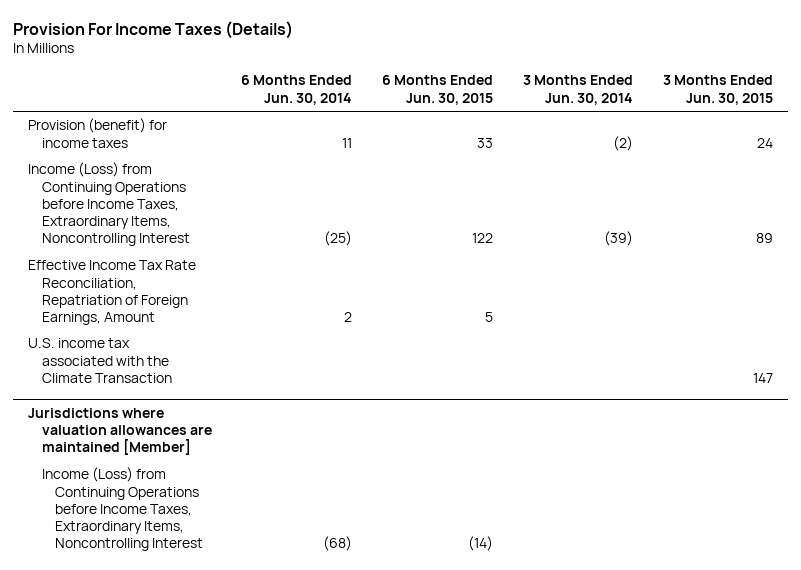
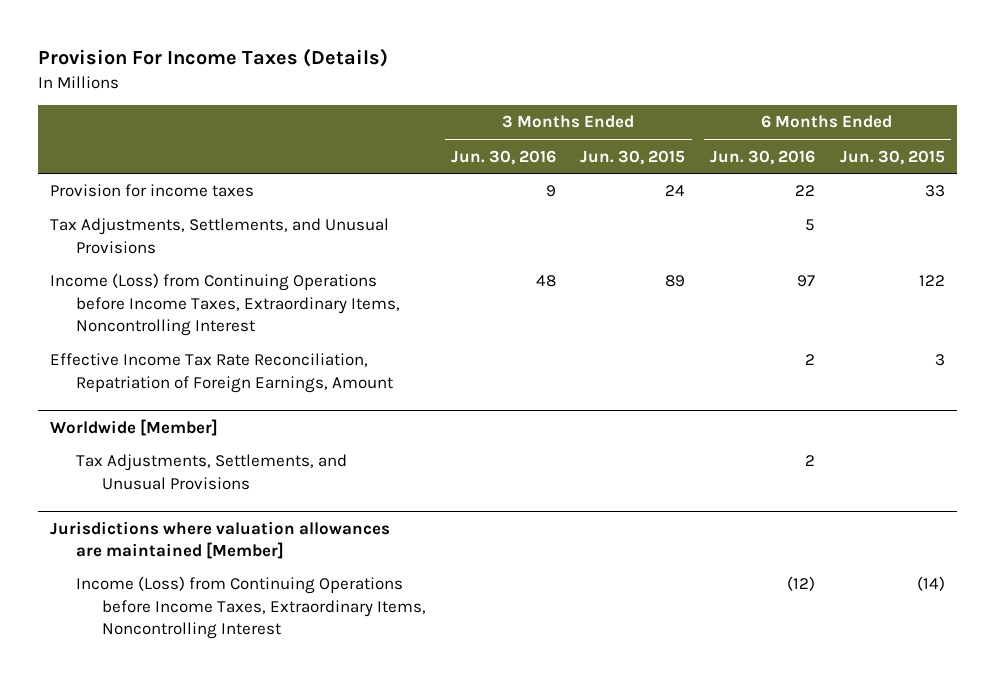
[241,75,353,105] 6 Months Ended Jun. 30, 2014 -> none
[523,75,634,105] 3 Months Ended Jun. 30, 2014 -> none
none -> [450,149,556,165] Jun. 30, 2016
none -> [710,149,816,165] Jun. 30, 2016
[28,118,168,148] Provision (benefit) for income taxes -> [50,184,255,198] Provision for income taxes
none -> [50,218,390,254] Tax Adjustments, Settlements, and Unusual Provisions
[28,338,172,383] U.S. income tax associated with the Climate Transaction -> none
[485,311,494,322] 5 -> [934,354,945,367] 3
none -> [50,418,219,436] Worldwide [Member]
none -> [76,454,348,490] Tax Adjustments, Settlements, and Unusual Provisions

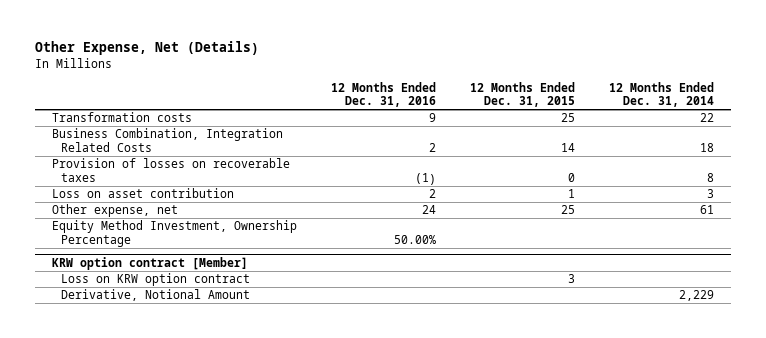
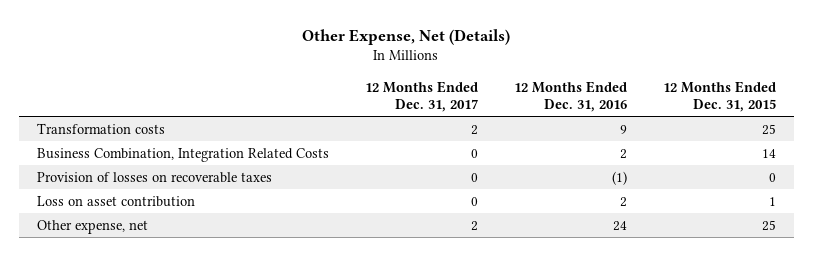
[608,81,714,108] 12 Months Ended Dec. 31, 2014 -> none
none -> [364,80,478,112] 12 Months Ended Dec. 31, 2017
[51,220,297,247] Equity Method Investment, Ownership Percentage -> none
[51,257,248,271] KRW option contract [Member] -> none
[61,273,251,287] Loss on KRW option contract -> none
[61,289,251,302] Derivative, Notional Amount -> none

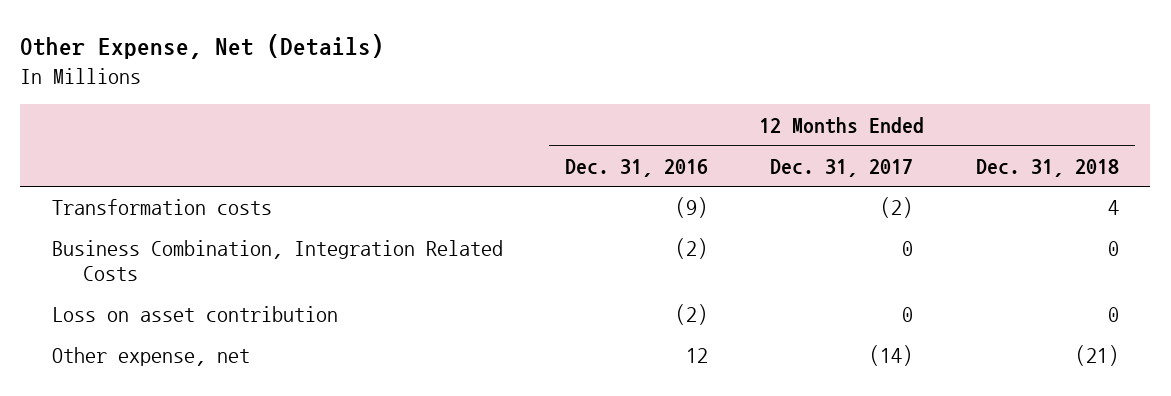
[662,80,776,112] 12 Months Ended Dec. 31, 2015 -> none
none -> [975,158,1119,177] Dec. 31, 2018
[36,171,272,183] Provision of losses on recoverable taxes -> none
[470,124,478,135] 2 -> [880,197,914,219] (2)
[619,124,627,134] 9 -> [675,197,709,219] (9)
[619,148,627,159] 2 -> [675,238,709,260] (2)
[619,196,627,207] 2 -> [675,304,709,326] (2)
[470,220,478,231] 2 -> [869,345,914,367] (14)
[612,220,627,231] 24 -> [686,348,709,364] 12

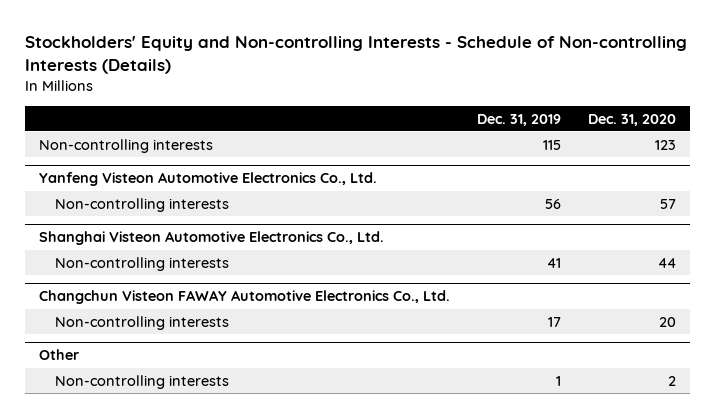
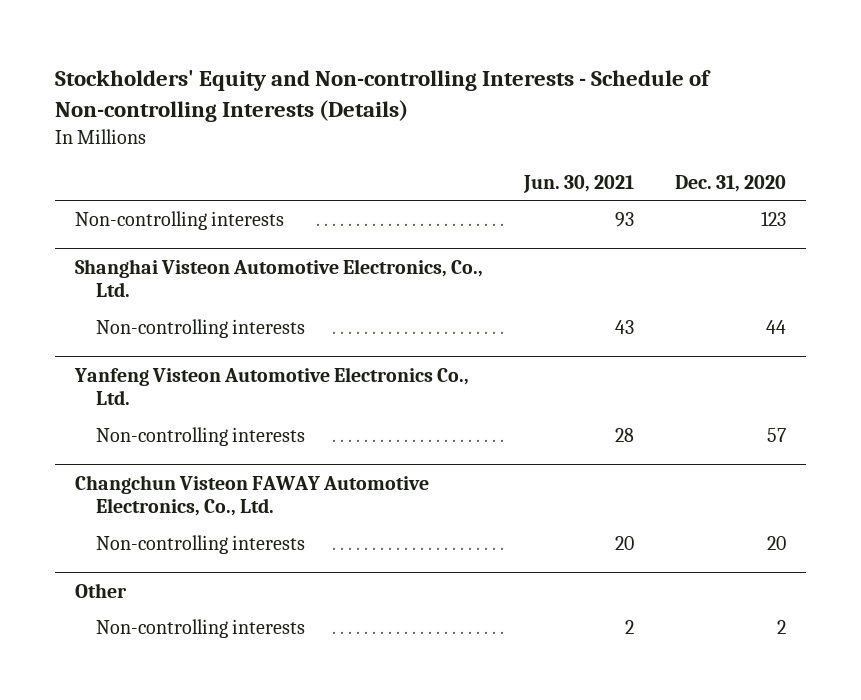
[477,113,562,126] Dec. 31, 2019 -> none
none -> [523,174,635,193] Jun. 30, 2021
none -> [75,258,484,298] Shanghai Visteon Automotive Electronics, Co., Ltd.
none -> [96,318,306,338] Non-controlling interests
[39,231,385,246] Shanghai Visteon Automotive Electronics Co., Ltd. -> none
[54,256,229,271] Non-controlling interests -> none
[39,290,451,305] Changchun Visteon FAWAY Automotive Electronics Co., Ltd. -> [75,474,430,517] Changchun Visteon FAWAY Automotive Electronics, Co., Ltd.

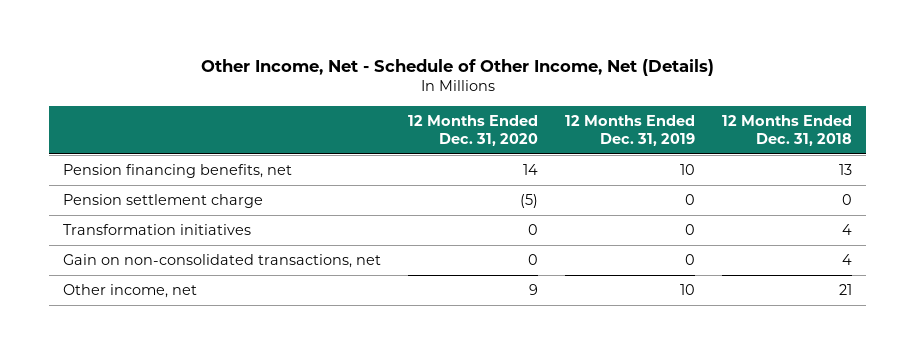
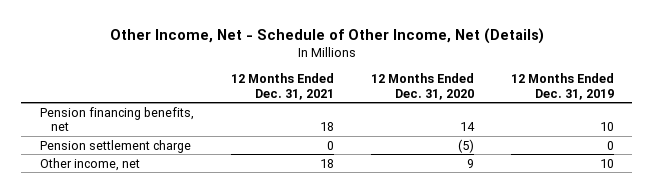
[722,114,853,147] 12 Months Ended Dec. 31, 2018 -> none
none -> [230,73,334,100] 12 Months Ended Dec. 31, 2021
[62,223,251,235] Transformation initiatives -> none
[62,253,381,268] Gain on non-consolidated transactions, net -> none

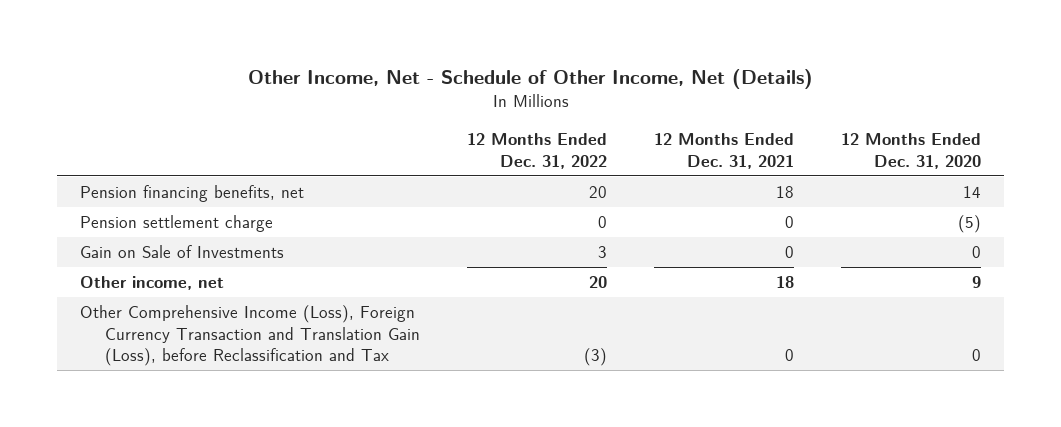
[510,73,614,100] 12 Months Ended Dec. 31, 2019 -> none
none -> [466,132,607,169] 12 Months Ended Dec. 31, 2022
none -> [80,244,285,258] Gain on Sale of Investments
none -> [80,304,420,367] Other Comprehensive Income (Loss), Foreign Currency Transaction and Translation Gain (Loss), before Reclassification and Tax

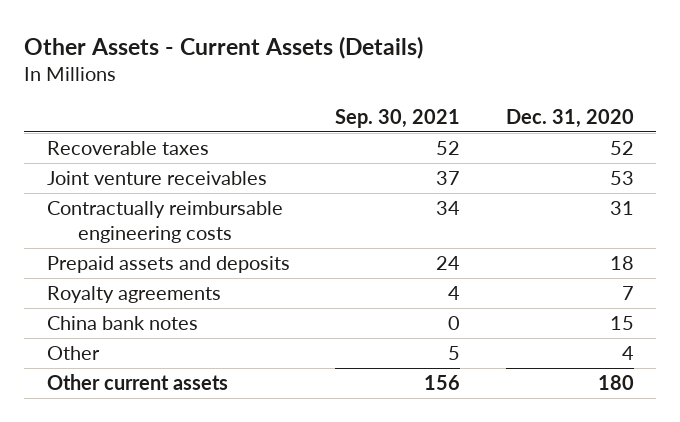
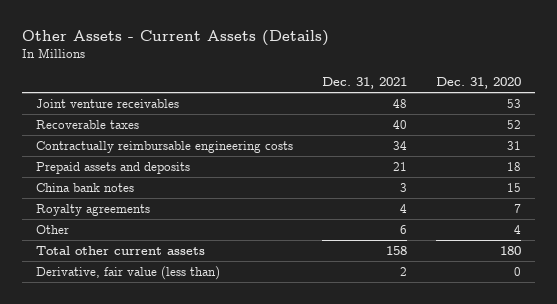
[335,108,461,128] Sep. 30, 2021 -> none
none -> [321,76,407,89] Dec. 31, 2021
[46,141,209,156] Recoverable taxes -> [35,119,139,129] Recoverable taxes
[46,286,221,304] Royalty agreements -> [35,203,150,216] Royalty agreements
[46,374,228,391] Other current assets -> [35,245,205,255] Total other current assets
none -> [35,265,220,280] Derivative, fair value (less than)

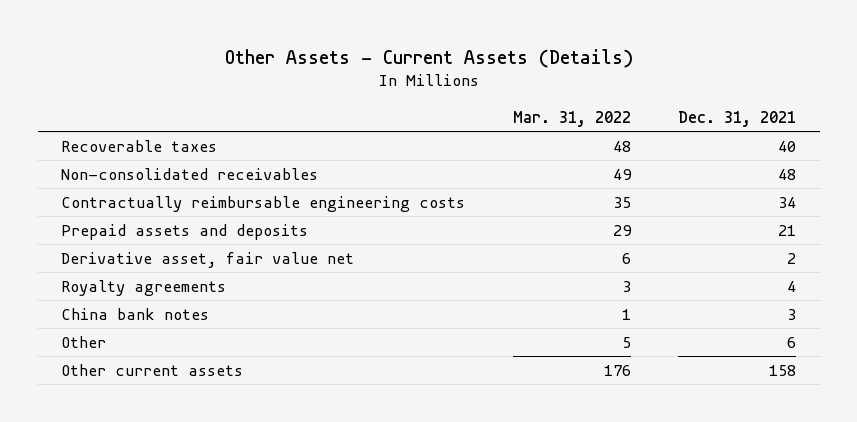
[435,76,521,89] Dec. 31, 2020 -> none
none -> [512,110,631,127] Mar. 31, 2022
[35,98,179,108] Joint venture receivables -> none
none -> [61,167,319,180] Non-consolidated receivables
none -> [61,251,355,268] Derivative asset, fair value net
[35,182,134,192] China bank notes -> [61,307,210,320] China bank notes
[35,265,220,280] Derivative, fair value (less than) -> none
[35,245,205,255] Total other current assets -> [61,363,244,376] Other current assets

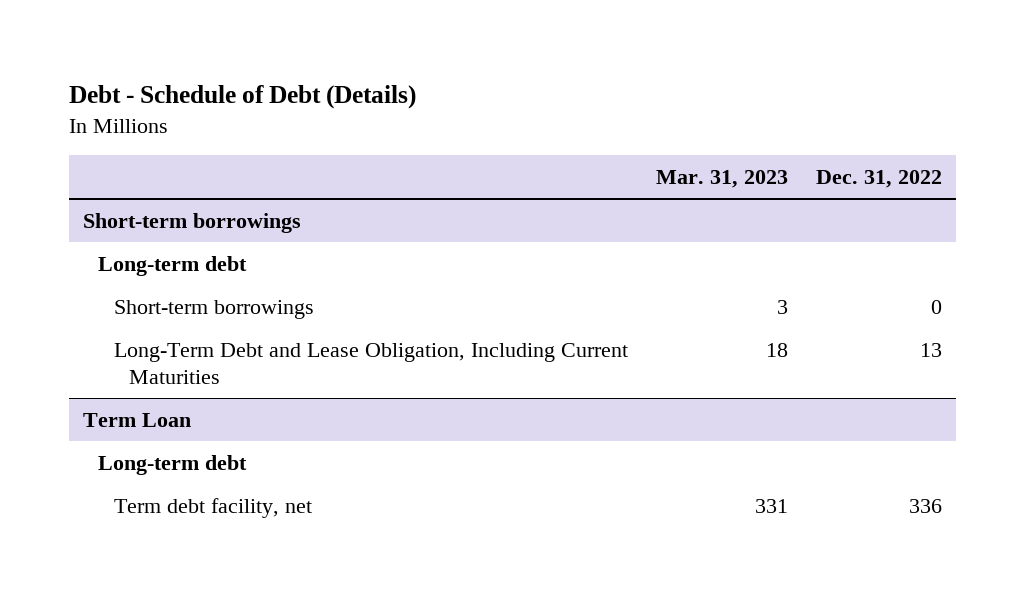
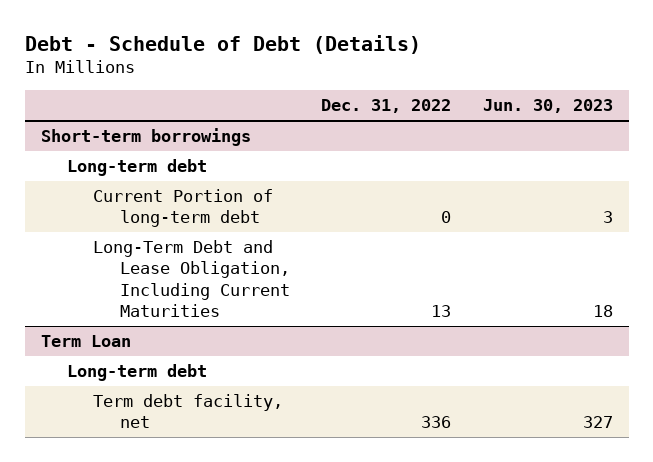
[655,169,788,188] Mar. 31, 2023 -> none
none -> [482,99,613,114] Jun. 30, 2023
[113,299,314,319] Short-term borrowings -> [93,189,274,228] Current Portion of long-term debt

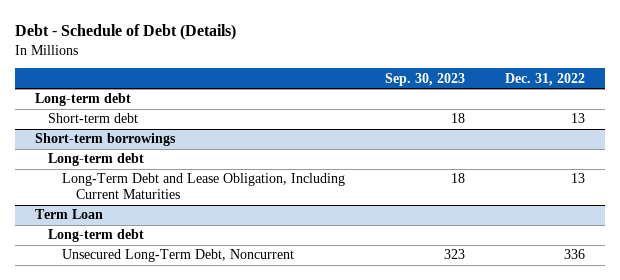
[482,99,613,114] Jun. 30, 2023 -> none
none -> [385,72,466,86] Sep. 30, 2023
none -> [34,93,131,107] Long-term debt
none -> [48,113,139,124] Short-term debt
[93,189,274,228] Current Portion of long-term debt -> none
[93,394,284,429] Term debt facility, net -> [62,249,295,263] Unsecured Long-Term Debt, Noncurrent

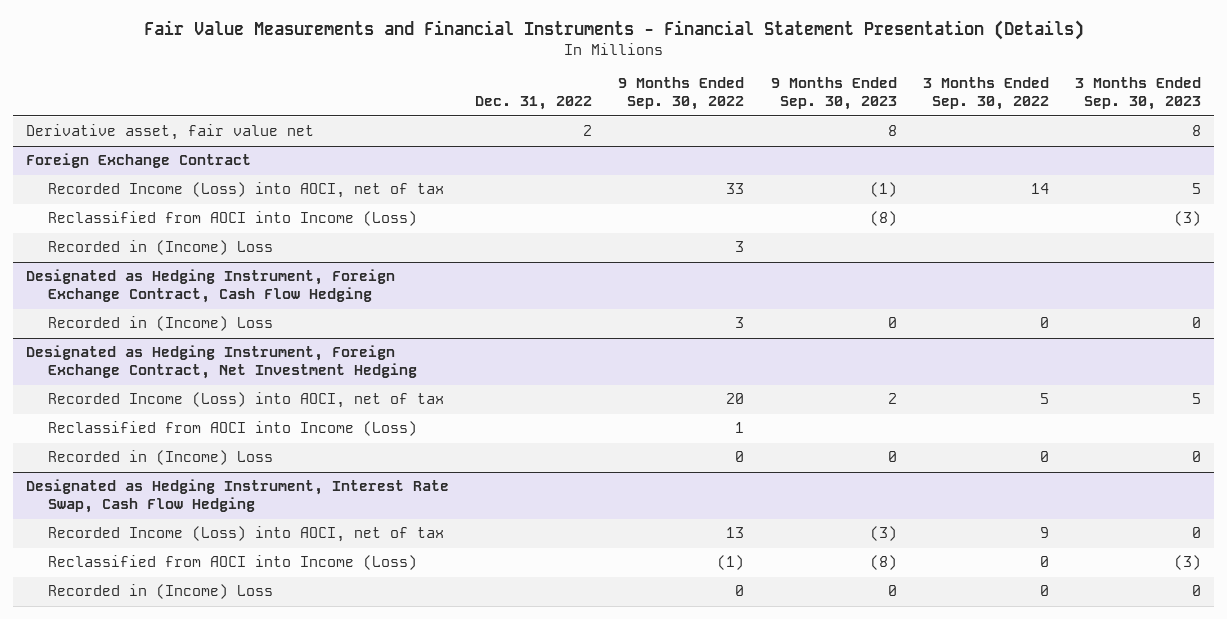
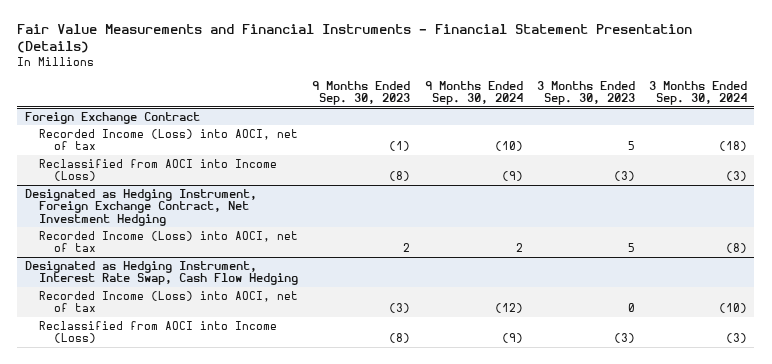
[475,96,593,111] Dec. 31, 2022 -> none
[618,77,745,111] 9 Months Ended Sep. 30, 2022 -> none
[922,77,1049,111] 3 Months Ended Sep. 30, 2022 -> none
none -> [424,80,523,106] 9 Months Ended Sep. 30, 2024
none -> [649,80,748,106] 3 Months Ended Sep. 30, 2024
[26,124,315,141] Derivative asset, fair value net -> none
[48,240,274,256] Recorded in (Income) Loss -> none
[26,269,396,304] Designated as Hedging Instrument, Foreign Exchange Contract, Cash Flow Hedging -> none
[48,316,274,332] Recorded in (Income) Loss -> none
[48,421,418,437] Reclassified from AOCI into Income (Loss) -> none
[48,450,274,466] Recorded in (Income) Loss -> none
[48,584,274,600] Recorded in (Income) Loss -> none

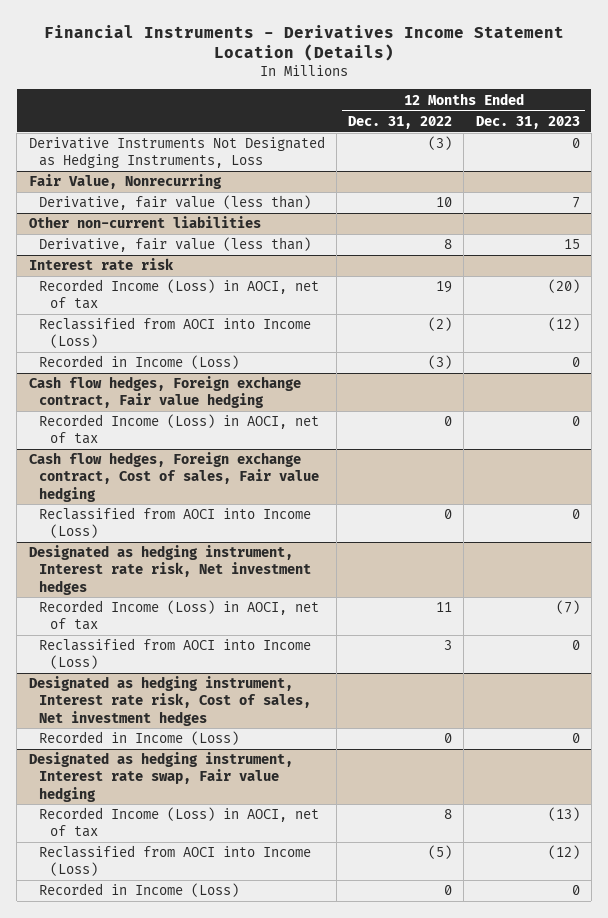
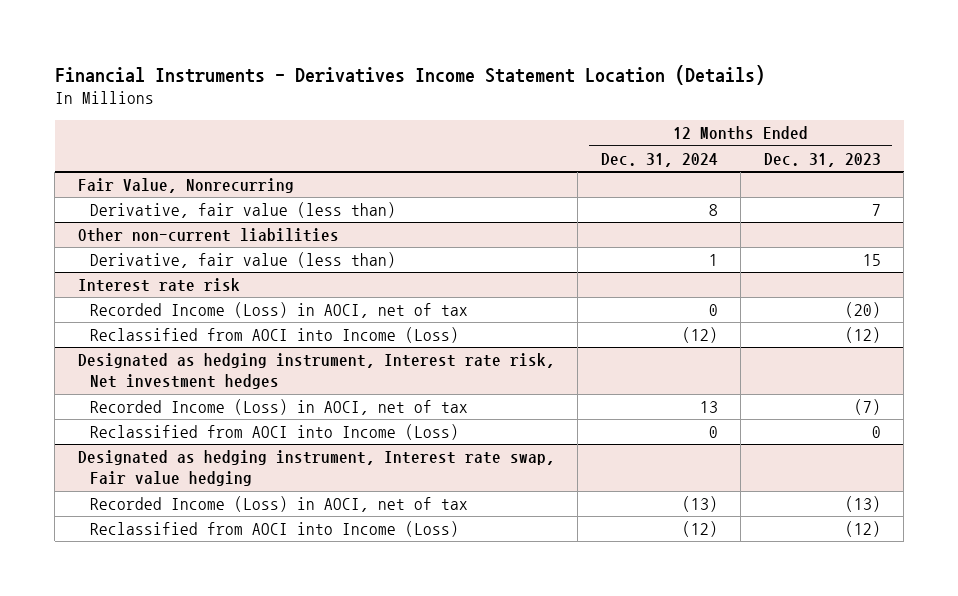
[348,115,453,129] Dec. 31, 2022 -> none
none -> [600,152,718,167] Dec. 31, 2024
[28,136,325,169] Derivative Instruments Not Designated as Hedging Instruments, Loss -> none
[39,355,240,370] Recorded in Income (Loss) -> none
[28,376,301,409] Cash flow hedges, Foreign exchange contract, Fair value hedging -> none
[39,414,320,445] Recorded Income (Loss) in AOCI, net of tax -> none
[28,452,320,502] Cash flow hedges, Foreign exchange contract, Cost of sales, Fair value hedging -> none
[39,507,312,539] Reclassified from AOCI into Income (Loss) -> none
[28,676,312,726] Designated as hedging instrument, Interest rate risk, Cost of sales, Net investment hedges -> none
[39,731,240,746] Recorded in Income (Loss) -> none
[39,883,240,898] Recorded in Income (Loss) -> none

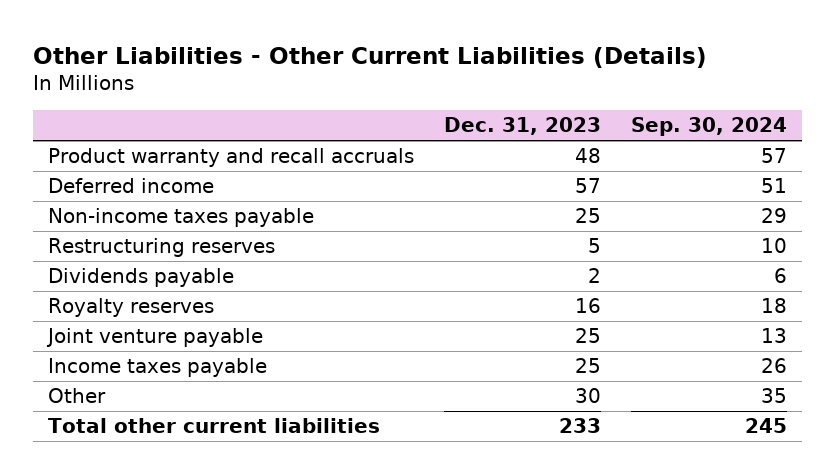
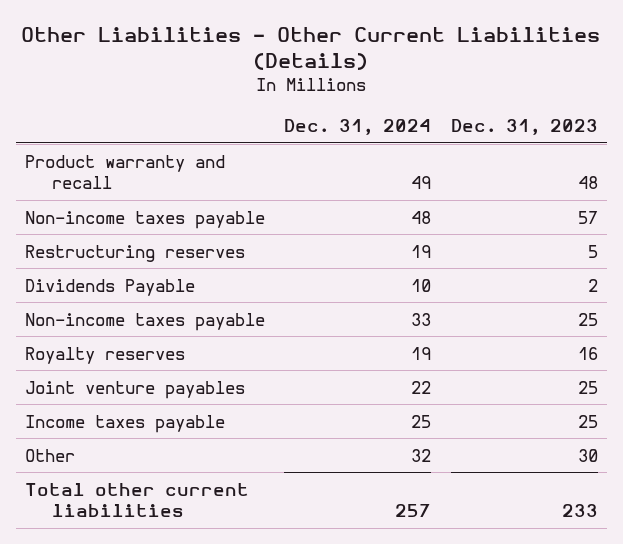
[630,117,787,137] Sep. 30, 2024 -> none
none -> [284,118,432,135] Dec. 31, 2024
[48,148,415,168] Product warranty and recall accruals -> [25,154,226,190] Product warranty and recall
[48,178,215,194] Deferred income -> [25,210,266,229] Non-income taxes payable
[48,268,235,288] Dividends payable -> [25,278,196,296] Dividends Payable
[48,208,315,228] Non-income taxes payable -> [25,312,266,331] Non-income taxes payable
[46,328,264,348] Joint venture payable -> [25,380,246,399] Joint venture payables

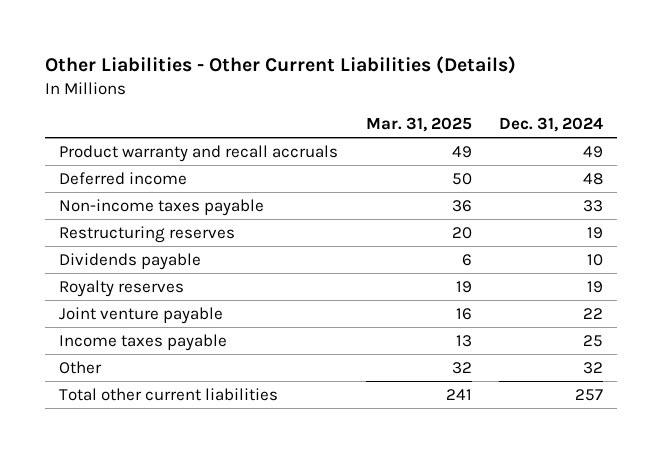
[450,118,598,135] Dec. 31, 2023 -> none
none -> [365,117,472,133] Mar. 31, 2025
[25,278,196,296] Dividends Payable -> none
[25,154,226,190] Product warranty and recall -> [58,144,338,162] Product warranty and recall accruals
[25,210,266,229] Non-income taxes payable -> [58,171,187,185] Deferred income
[25,244,246,262] Restructuring reserves -> [58,225,235,243] Restructuring reserves
none -> [58,252,201,270] Dividends payable
[25,380,246,399] Joint venture payables -> [58,306,223,324] Joint venture payable

